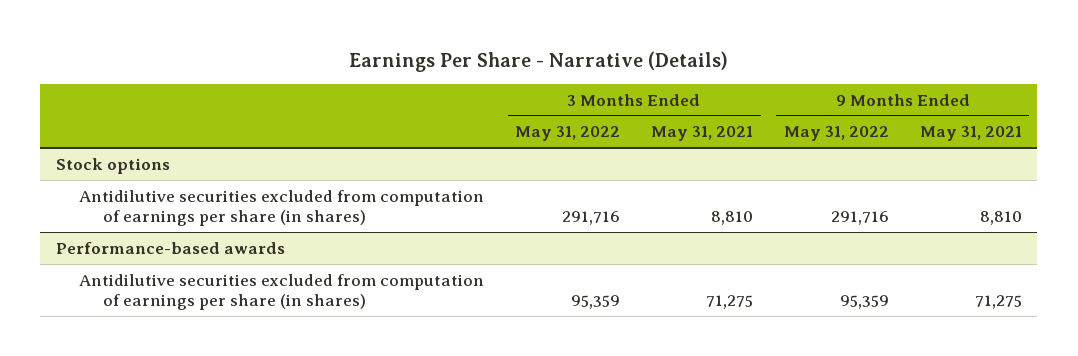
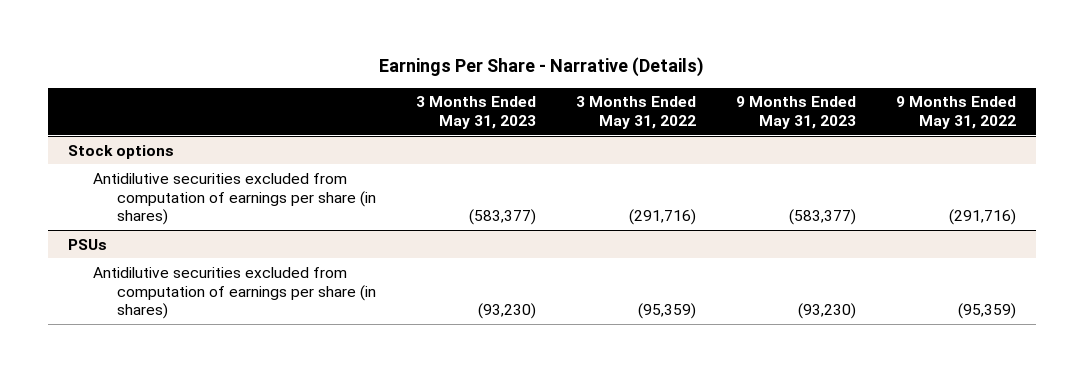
[651,126,754,142] May 31, 2021 -> none
[919,126,1022,142] May 31, 2021 -> none
none -> [416,96,537,130] 3 Months Ended May 31, 2023
none -> [736,96,857,130] 9 Months Ended May 31, 2023
[562,211,621,226] 291,716 -> [629,209,697,226] (291,716)
[830,211,889,226] 291,716 -> [949,209,1017,226] (291,716)
[55,241,285,254] Performance-based awards -> [68,238,108,250] PSUs
[571,295,621,310] 95,359 -> [638,303,697,320] (95,359)
[839,295,889,310] 95,359 -> [958,303,1017,320] (95,359)

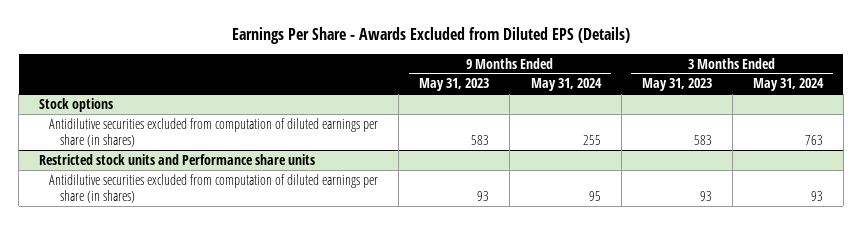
[379,57,705,78] Earnings Per Share - Narrative (Details) -> [231,27,630,45] Earnings Per Share - Awards Excluded from Diluted EPS (Details)
[576,96,697,130] 3 Months Ended May 31, 2022 -> none
[896,96,1017,130] 9 Months Ended May 31, 2022 -> none
none -> [530,78,602,92] May 31, 2024
none -> [752,78,824,92] May 31, 2024
[68,238,108,250] PSUs -> none
[92,172,377,226] Antidilutive securities excluded from computation of earnings per share (in shares) -> [49,117,379,147] Antidilutive securities excluded from computation of diluted earnings per share (in shares)
[469,209,537,226] (583,377) -> [693,134,712,145] 583
[789,209,857,226] (583,377) -> [471,134,490,145] 583
none -> [39,153,316,165] Restricted stock units and Performance share units
[92,266,377,320] Antidilutive securities excluded from computation of earnings per share (in shares) -> [49,173,379,203] Antidilutive securities excluded from computation of diluted earnings per share (in shares)
[478,303,537,320] (93,230) -> [699,190,712,201] 93
[798,303,857,320] (93,230) -> [477,190,490,201] 93

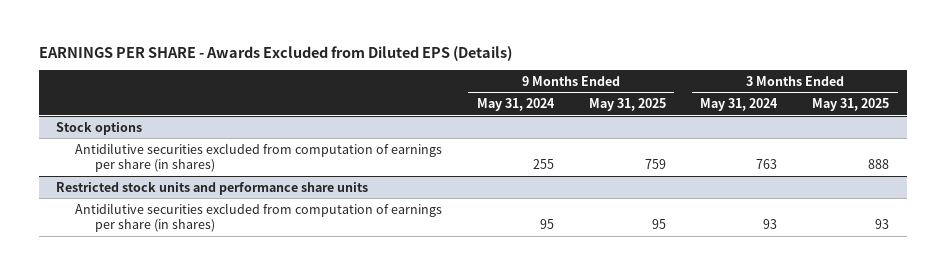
[231,27,630,45] Earnings Per Share - Awards Excluded from Diluted EPS (Details) -> [38,45,512,61] EARNINGS PER SHARE - Awards Excluded from Diluted EPS (Details)
[419,78,490,92] May 31, 2023 -> none
[641,78,712,92] May 31, 2023 -> none
none -> [588,98,666,112] May 31, 2025
none -> [812,98,890,112] May 31, 2025
[49,117,379,147] Antidilutive securities excluded from computation of diluted earnings per share (in shares) -> [75,142,443,173] Antidilutive securities excluded from computation of earnings per share (in shares)
[39,153,316,165] Restricted stock units and Performance share units -> [55,181,368,195] Restricted stock units and performance share units
[49,173,379,203] Antidilutive securities excluded from computation of diluted earnings per share (in shares) -> [75,202,443,233] Antidilutive securities excluded from computation of earnings per share (in shares)

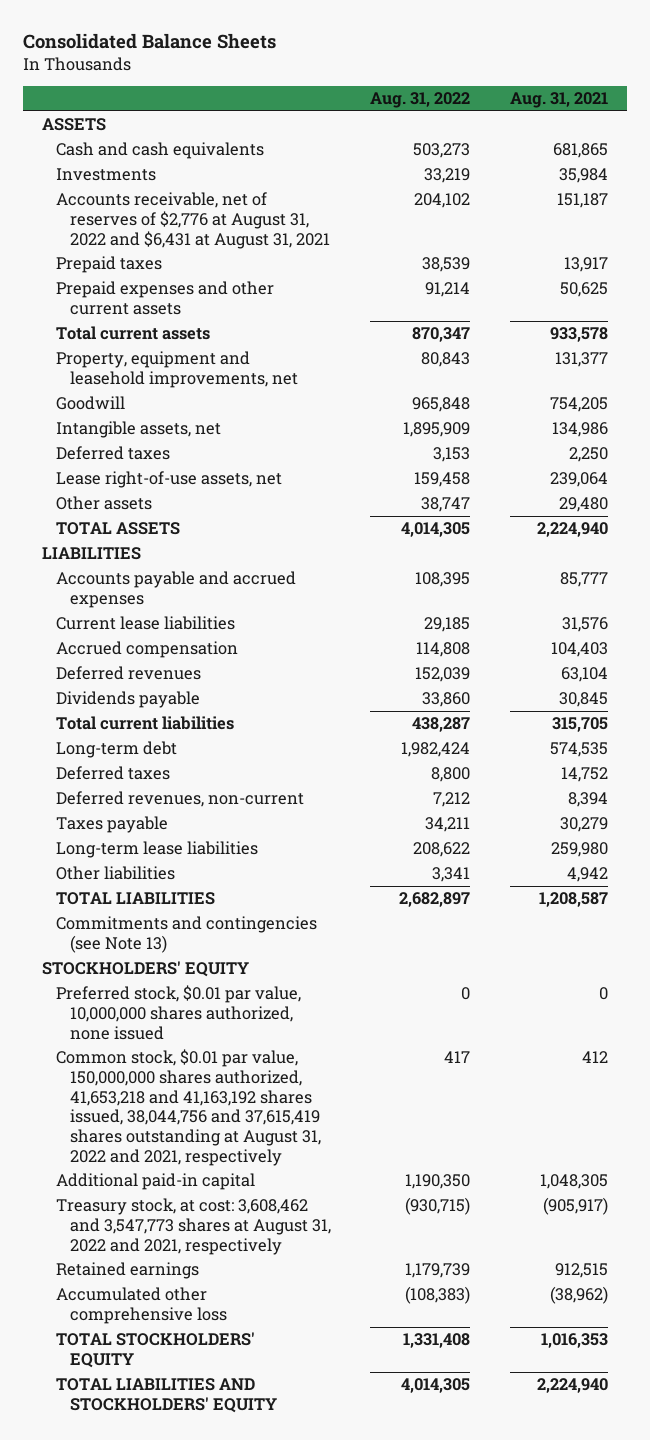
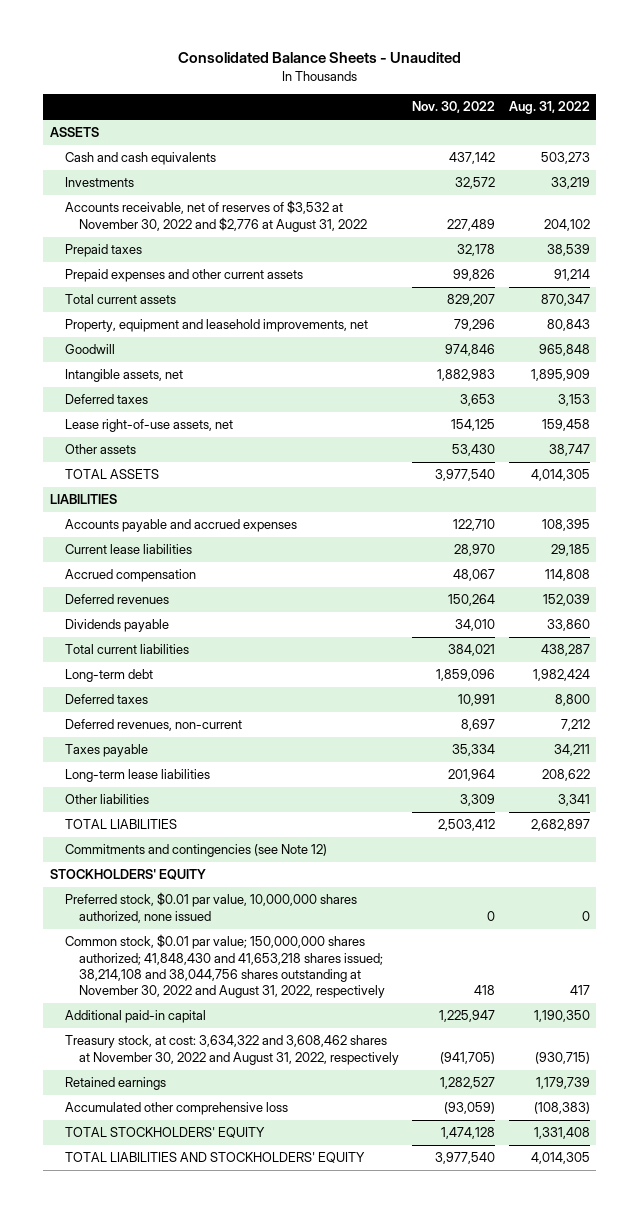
[22,32,276,49] Consolidated Balance Sheets -> [177,52,461,64] Consolidated Balance Sheets - Unaudited
[509,92,608,109] Aug. 31, 2021 -> none
none -> [412,101,496,114] Nov. 30, 2022
[56,192,330,249] Accounts receivable, net of reserves of $2,776 at August 31, 2022 and $6,431 at August 31, 2021 -> [64,200,368,232] Accounts receivable, net of reserves of $3,532 at November 30, 2022 and $2,776 at August 31, 2022
[56,916,318,953] Commitments and contingencies (see Note 13) -> [64,844,327,858] Commitments and contingencies (see Note 12)
[56,1049,321,1166] Common stock, $0.01 par value, 150,000,000 shares authorized, 41,653,218 and 41,163,192 shares issued, 38,044,756 and 37,615,419 shares outstanding at August 31, 2022 and 2021, respectively -> [64,934,386,998] Common stock, $0.01 par value; 150,000,000 shares authorized; 41,848,430 and 41,653,218 shares issued; 38,214,108 and 38,044,756 shares outstanding at November 30, 2022 and August 31, 2022, respectively
[56,1198,331,1255] Treasury stock, at cost: 3,608,462 and 3,547,773 shares at August 31, 2022 and 2021, respectively -> [64,1035,400,1065] Treasury stock, at cost: 3,634,322 and 3,608,462 shares at November 30, 2022 and August 31, 2022, respectively

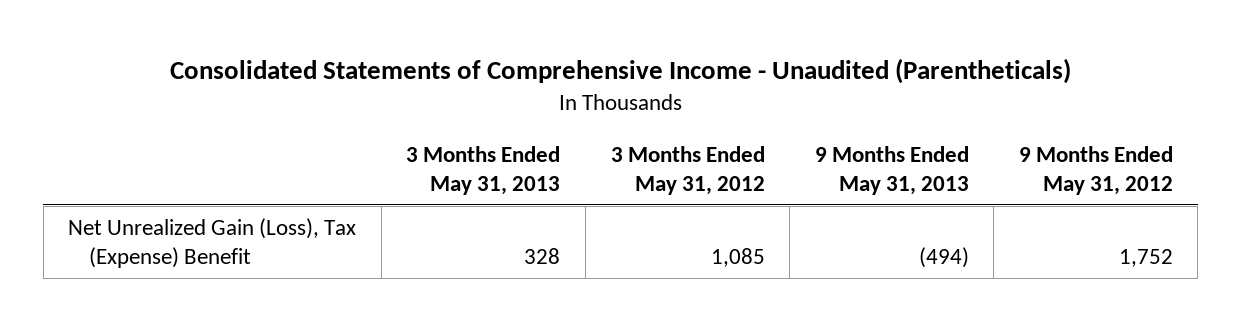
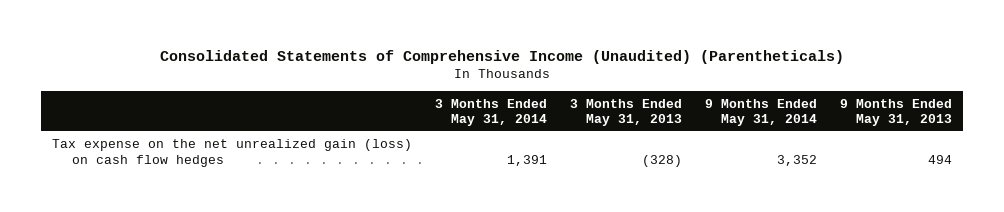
[169,58,1071,85] Consolidated Statements of Comprehensive Income - Unaudited (Parentheticals) -> [159,49,844,64] Consolidated Statements of Comprehensive Income (Unaudited) (Parentheticals)
[610,146,765,195] 3 Months Ended May 31, 2012 -> none
[1018,146,1173,195] 9 Months Ended May 31, 2012 -> none
none -> [435,98,548,127] 3 Months Ended May 31, 2014
none -> [704,98,817,127] 9 Months Ended May 31, 2014
[68,218,357,268] Net Unrealized Gain (Loss), Tax (Expense) Benefit -> [52,139,413,167] Tax expense on the net unrealized gain (loss) on cash flow hedges
[524,247,561,264] 328 -> [641,154,682,167] (328)
[918,246,969,268] (494) -> [927,154,952,164] 494

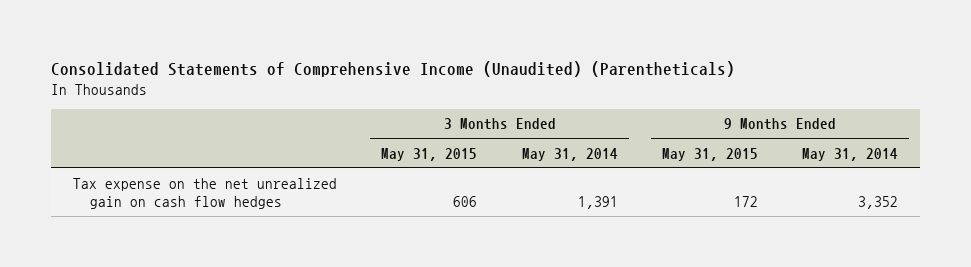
[569,98,682,127] 3 Months Ended May 31, 2013 -> none
[839,98,952,127] 9 Months Ended May 31, 2013 -> none
none -> [381,147,478,161] May 31, 2015
none -> [661,147,758,161] May 31, 2015
[52,139,413,167] Tax expense on the net unrealized gain (loss) on cash flow hedges -> [73,178,338,210] Tax expense on the net unrealized gain on cash flow hedges

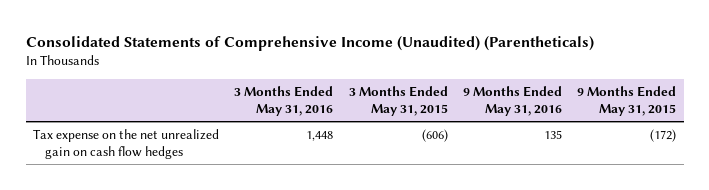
[521,147,618,161] May 31, 2014 -> none
[801,147,898,161] May 31, 2014 -> none
none -> [234,86,334,116] 3 Months Ended May 31, 2016
none -> [462,86,562,116] 9 Months Ended May 31, 2016
[453,196,478,208] 606 -> [421,129,448,143] (606)
[733,196,758,208] 172 -> [649,129,676,143] (172)

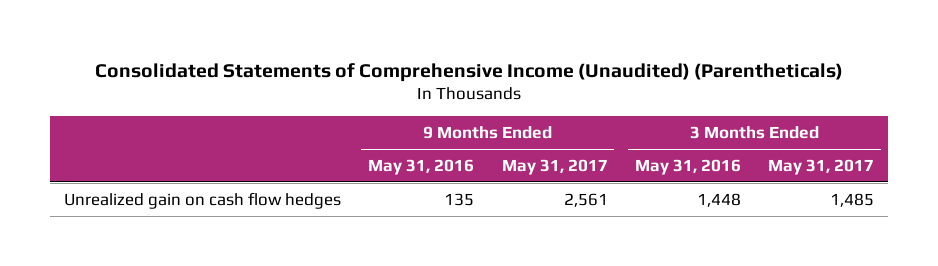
[348,86,448,116] 3 Months Ended May 31, 2015 -> none
[576,86,676,116] 9 Months Ended May 31, 2015 -> none
none -> [501,158,608,175] May 31, 2017
none -> [768,158,875,175] May 31, 2017
[33,129,220,159] Tax expense on the net unrealized gain on cash flow hedges -> [63,191,341,209] Unrealized gain on cash flow hedges

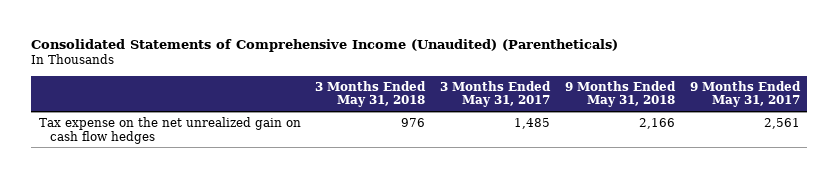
[368,158,475,175] May 31, 2016 -> none
[635,158,742,175] May 31, 2016 -> none
none -> [315,80,427,108] 3 Months Ended May 31, 2018
none -> [565,80,677,108] 9 Months Ended May 31, 2018
[63,191,341,209] Unrealized gain on cash flow hedges -> [38,117,301,144] Tax expense on the net unrealized gain on cash flow hedges

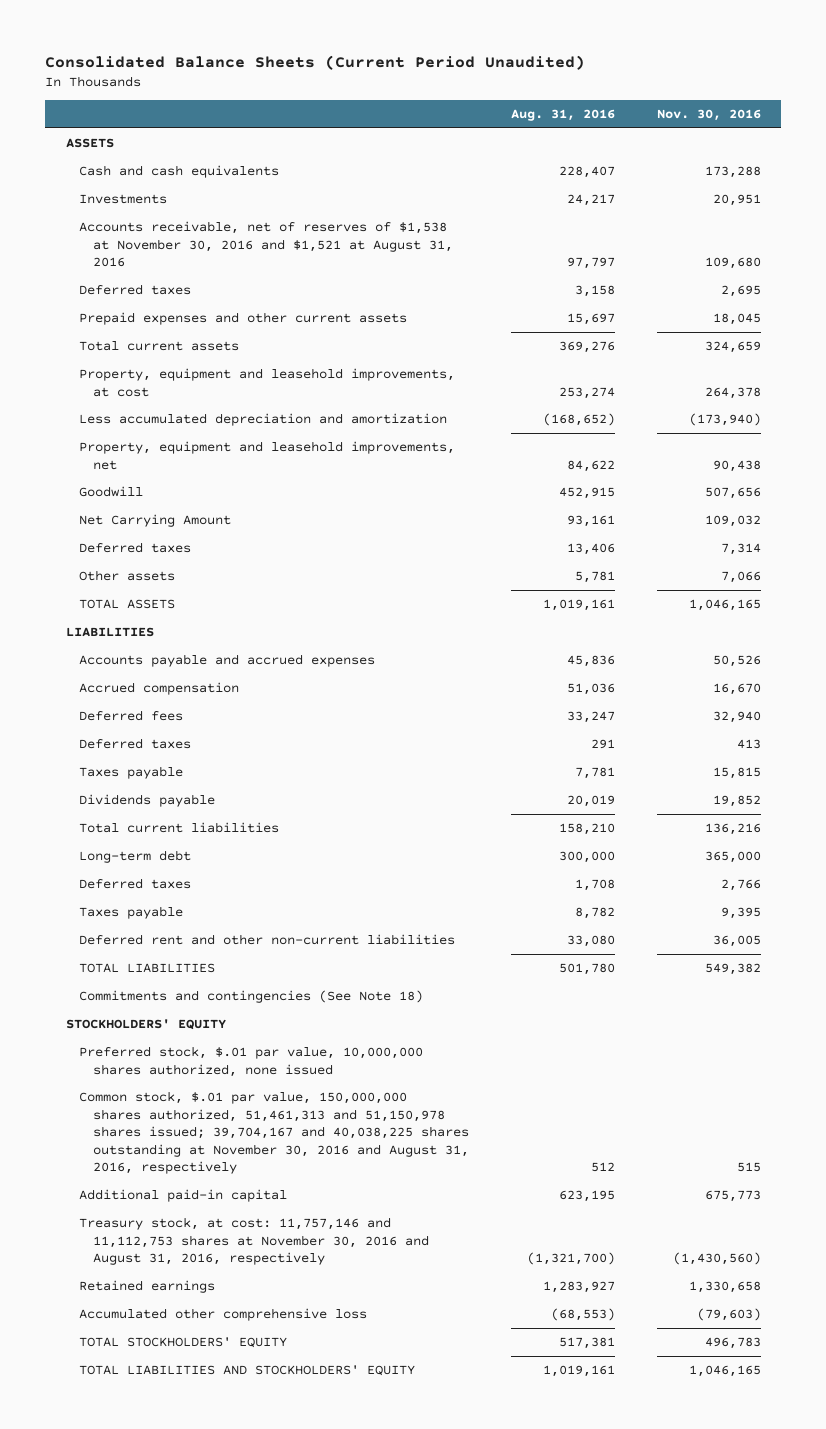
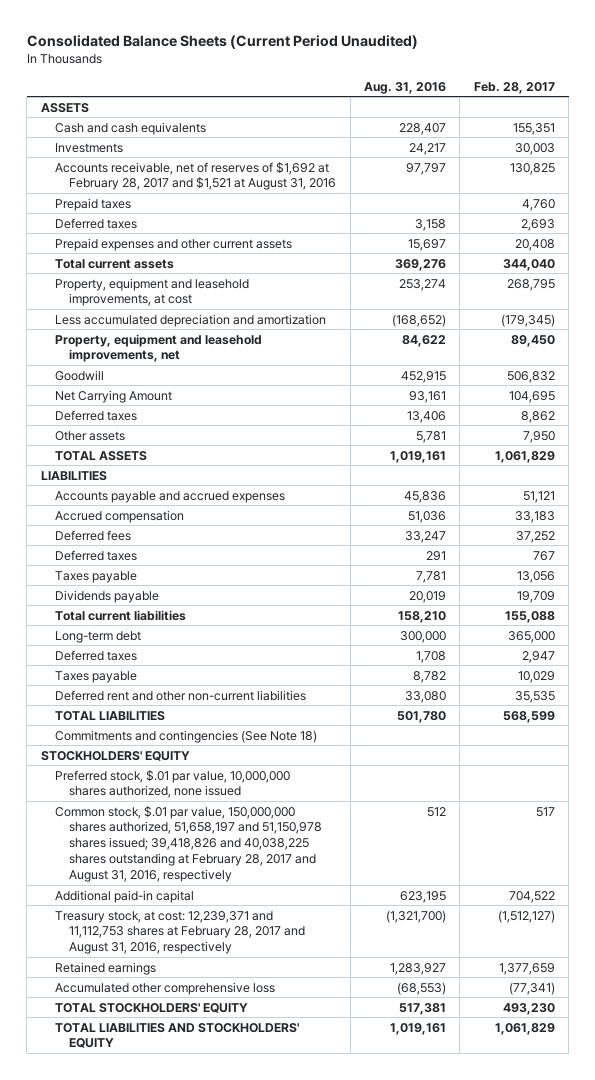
[656,109,761,122] Nov. 30, 2016 -> none
none -> [473,81,555,94] Feb. 28, 2017
[79,221,454,268] Accounts receivable, net of reserves of $1,538 at November 30, 2016 and $1,521 at August 31, 2016 -> [54,161,337,191] Accounts receivable, net of reserves of $1,692 at February 28, 2017 and $1,521 at August 31, 2016
none -> [54,197,131,211] Prepaid taxes
[79,1091,470,1175] Common stock, $.01 par value, 150,000,000 shares authorized, 51,461,313 and 51,150,978 shares issued; 39,704,167 and 40,038,225 shares outstanding at November 30, 2016 and August 31, 2016, respectively -> [54,805,323,883] Common stock, $.01 par value, 150,000,000 shares authorized, 51,658,197 and 51,150,978 shares issued; 39,418,826 and 40,038,225 shares outstanding at February 28, 2017 and August 31, 2016, respectively
[79,1217,430,1266] Treasury stock, at cost: 11,757,146 and 11,112,753 shares at November 30, 2016 and August 31, 2016, respectively -> [54,910,306,955] Treasury stock, at cost: 12,239,371 and 11,112,753 shares at February 28, 2017 and August 31, 2016, respectively

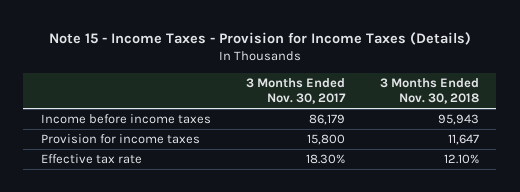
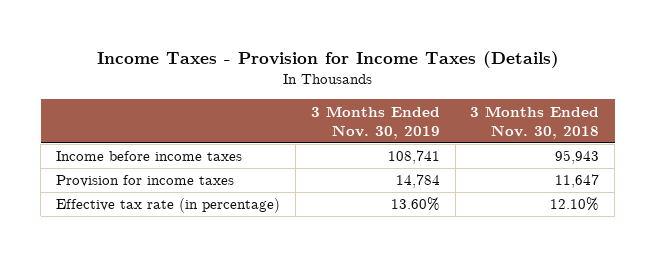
[48,32,471,46] Note 15 - Income Taxes - Provision for Income Taxes (Details) -> [96,51,559,69] Income Taxes - Provision for Income Taxes (Details)
[245,78,346,105] 3 Months Ended Nov. 30, 2017 -> none
none -> [310,105,440,139] 3 Months Ended Nov. 30, 2019
[40,153,142,164] Effective tax rate -> [56,198,281,214] Effective tax rate (in percentage)

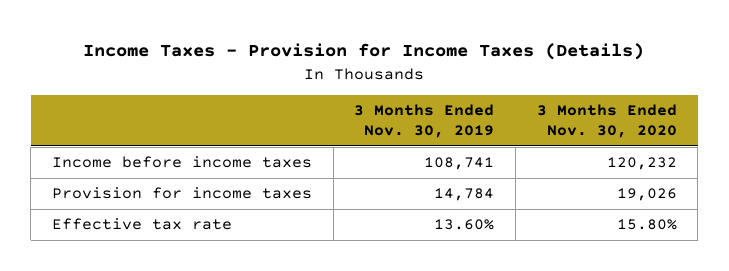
[470,105,600,139] 3 Months Ended Nov. 30, 2018 -> none
none -> [536,104,677,139] 3 Months Ended Nov. 30, 2020
[56,198,281,214] Effective tax rate (in percentage) -> [52,218,233,231] Effective tax rate

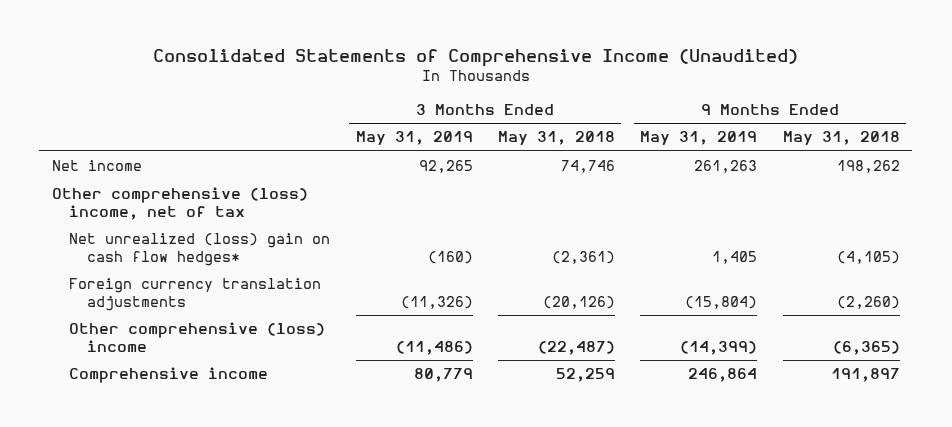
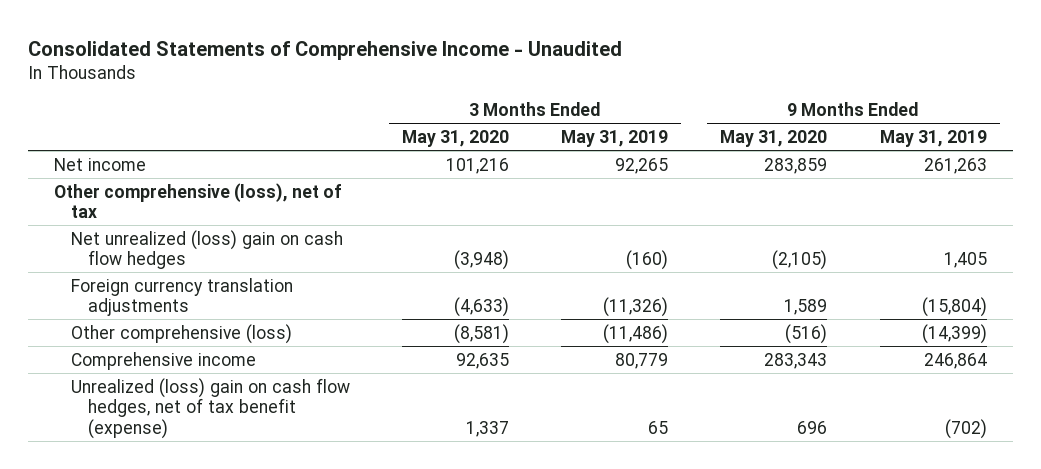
[152,48,798,67] Consolidated Statements of Comprehensive Income (Unaudited) -> [28,40,623,60] Consolidated Statements of Comprehensive Income - Unaudited
[497,131,615,146] May 31, 2018 -> none
[782,131,900,146] May 31, 2018 -> none
none -> [402,130,510,148] May 31, 2020
none -> [720,130,828,148] May 31, 2020
[51,187,308,220] Other comprehensive (loss) income, net of tax -> [54,182,343,219] Other comprehensive (loss), net of tax
[69,233,331,266] Net unrealized (loss) gain on cash flow hedges* -> [71,229,344,270] Net unrealized (loss) gain on cash flow hedges
[69,322,326,352] Other comprehensive (loss) income -> [71,323,293,344] Other comprehensive (loss)
none -> [71,377,351,439] Unrealized (loss) gain on cash flow hedges, net of tax benefit (expense)

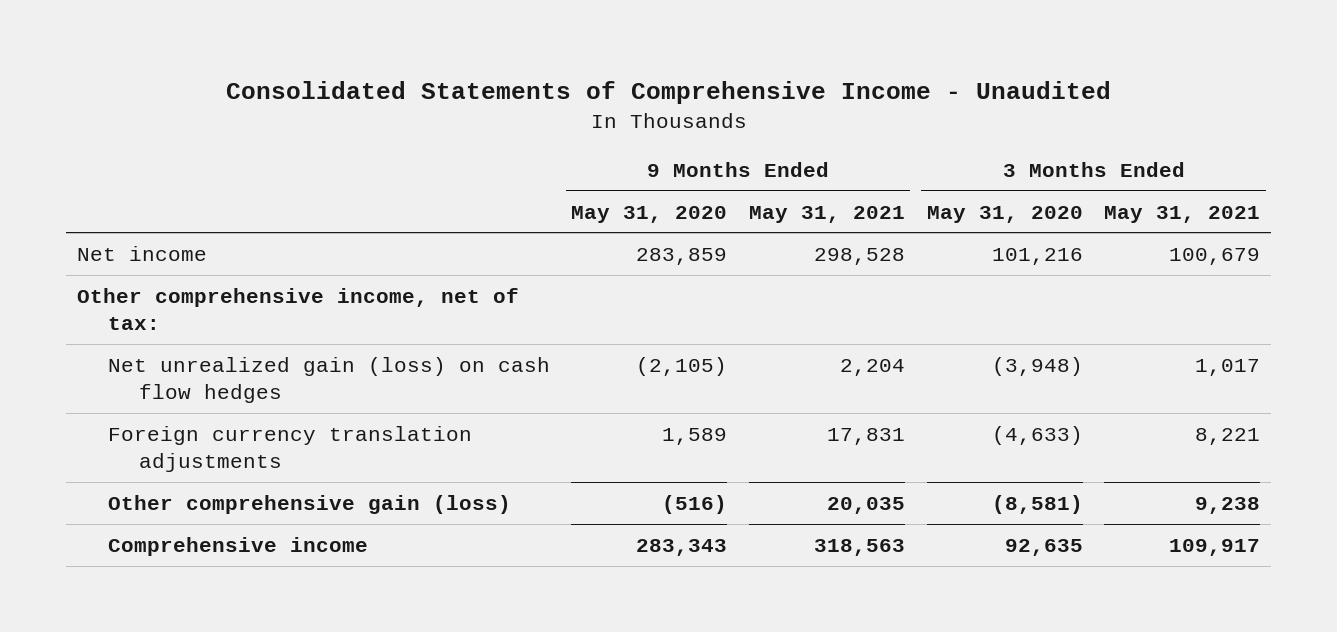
[561,130,669,148] May 31, 2019 -> none
[879,130,987,148] May 31, 2019 -> none
none -> [749,205,906,223] May 31, 2021
none -> [1104,205,1261,223] May 31, 2021
[54,182,343,219] Other comprehensive (loss), net of tax -> [76,287,519,331] Other comprehensive income, net of tax:
[71,229,344,270] Net unrealized (loss) gain on cash flow hedges -> [107,356,550,404] Net unrealized gain (loss) on cash flow hedges
[71,323,293,344] Other comprehensive (loss) -> [107,494,511,514] Other comprehensive gain (loss)
[71,377,351,439] Unrealized (loss) gain on cash flow hedges, net of tax benefit (expense) -> none

